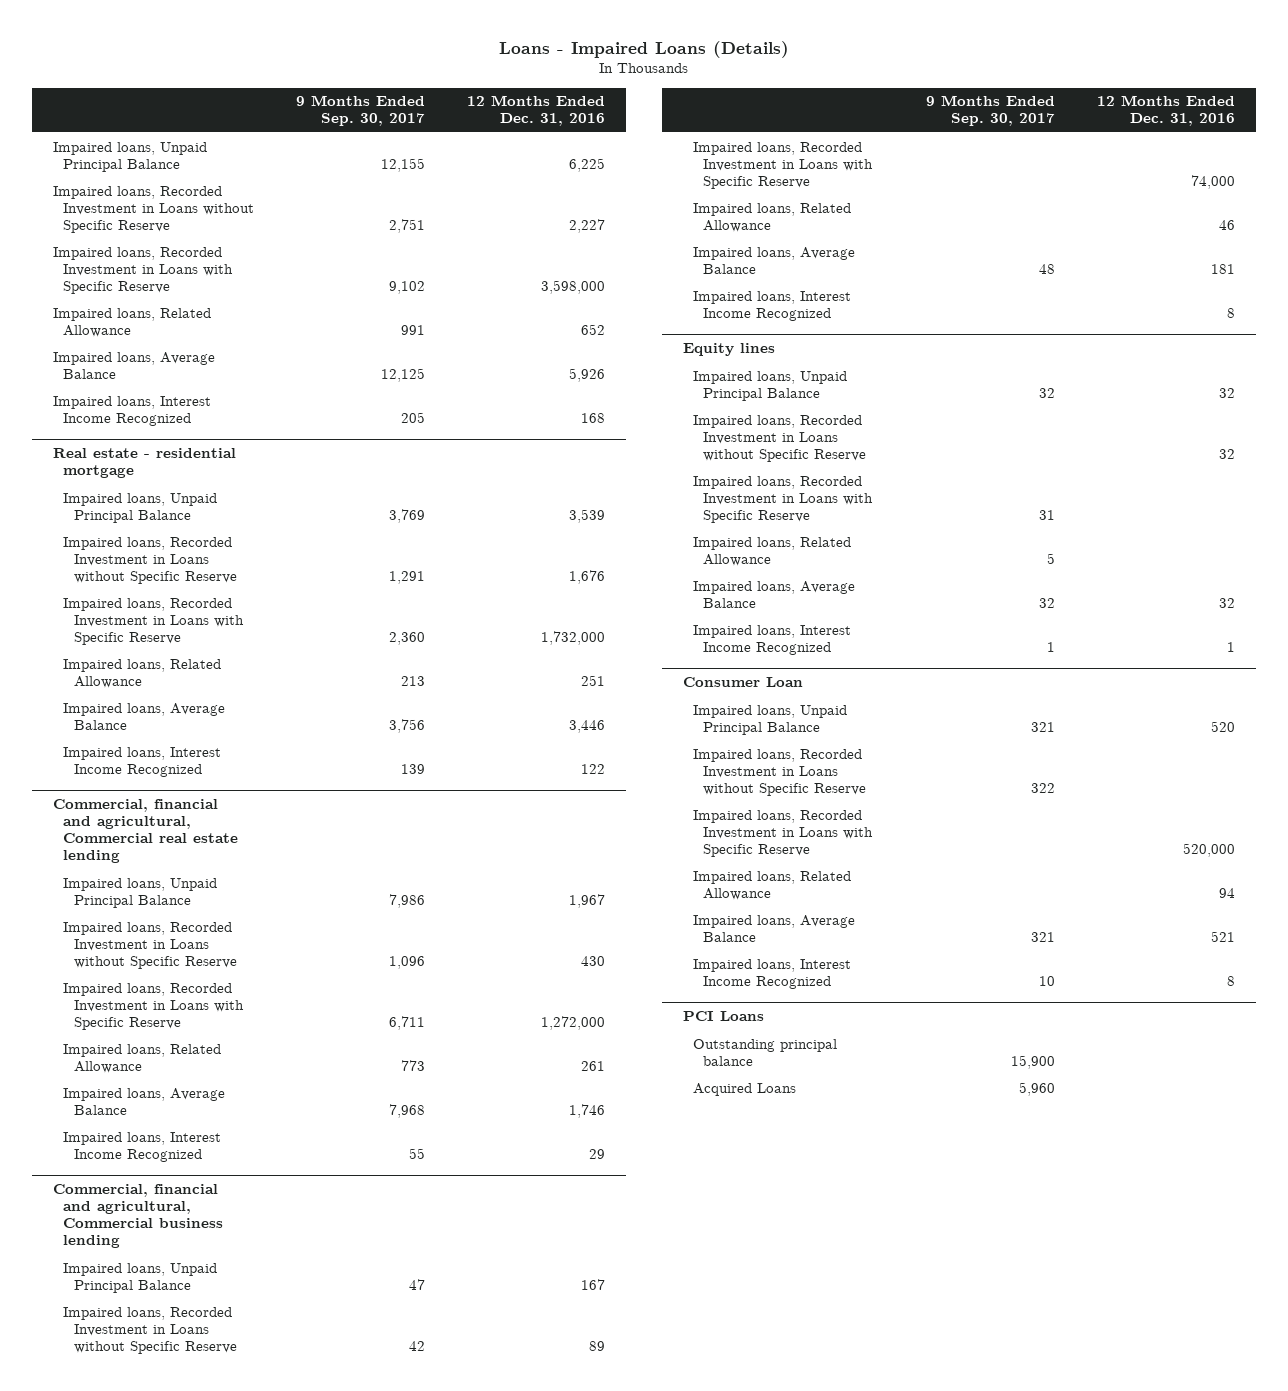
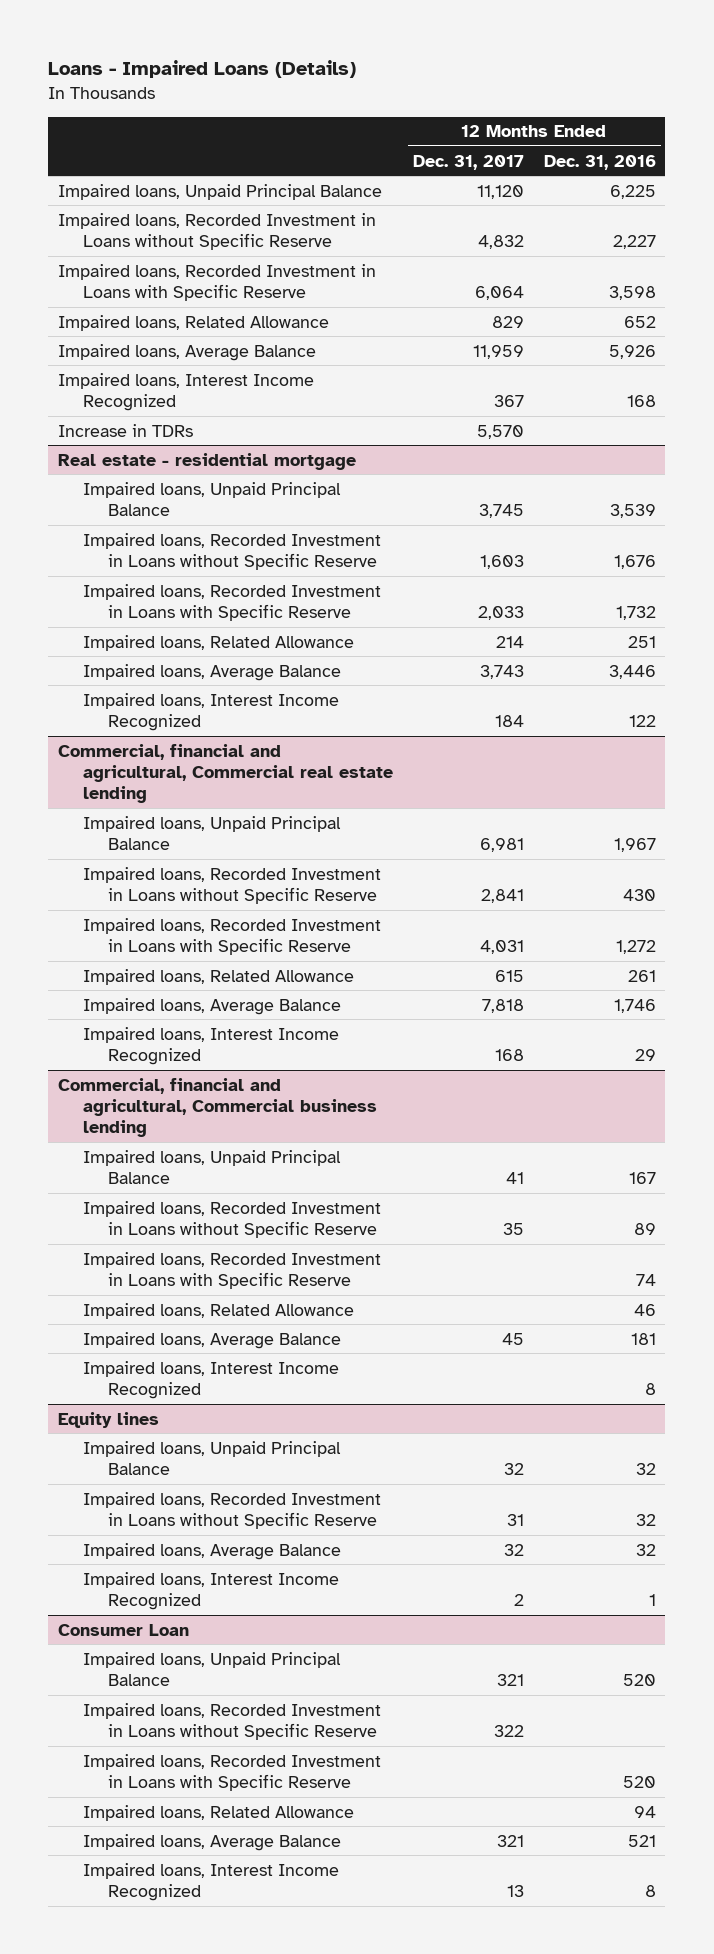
[296,95,426,127] 9 Months Ended Sep. 30, 2017 -> none
none -> [412,154,524,170] Dec. 31, 2017
[541,279,606,294] 3,598,000 -> [608,285,656,300] 3,598
none -> [58,423,194,437] Increase in TDRs
[541,630,606,645] 1,732,000 -> [615,605,656,620] 1,732
[541,1015,606,1030] 1,272,000 -> [615,939,656,954] 1,272
[1190,174,1235,189] 74,000 -> [635,1273,656,1286] 74
[693,475,874,523] Impaired loans, Recorded Investment in Loans with Specific Reserve -> none
[693,536,852,566] Impaired loans, Related Allowance -> none
[1182,842,1235,857] 520,000 -> [622,1775,656,1788] 520
[682,1011,764,1022] PCI Loans -> none
[693,1038,838,1066] Outstanding principal balance -> none
[693,1082,797,1096] Acquired Loans -> none

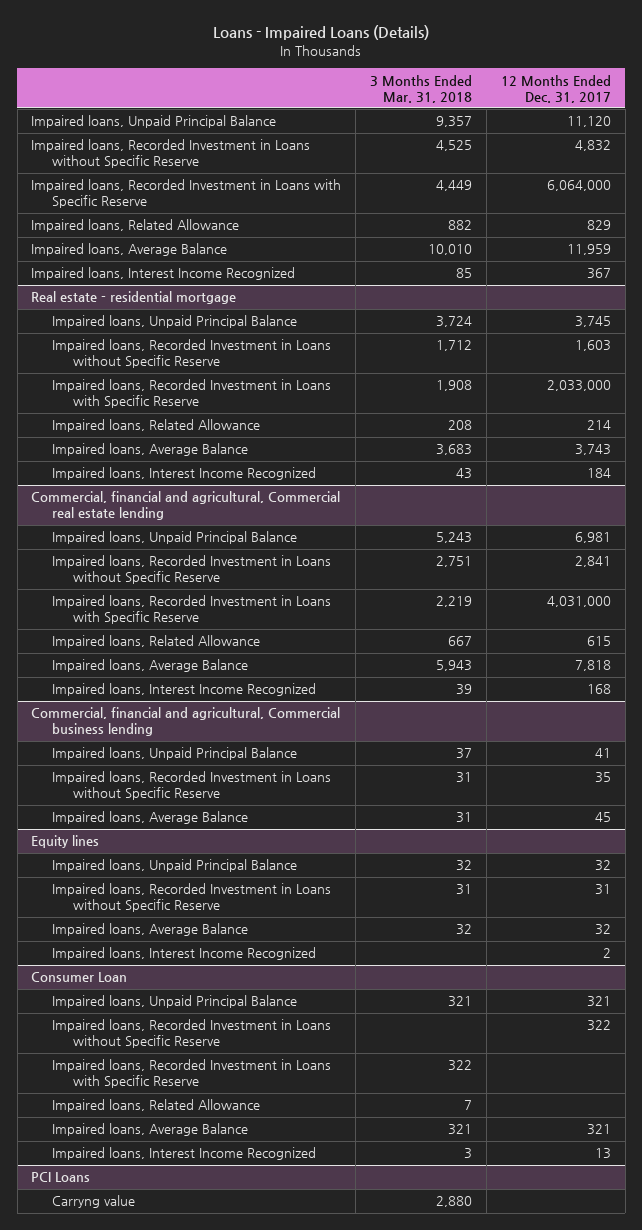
[543,154,656,170] Dec. 31, 2016 -> none
none -> [370,74,473,103] 3 Months Ended Mar. 31, 2018
[474,285,524,300] 6,064 -> [546,180,611,192] 6,064,000
[58,423,194,437] Increase in TDRs -> none
[477,605,524,620] 2,033 -> [546,380,611,392] 2,033,000
[479,939,524,954] 4,031 -> [546,596,611,608] 4,031,000
[83,1251,382,1289] Impaired loans, Recorded Investment in Loans with Specific Reserve -> none
[83,1302,355,1319] Impaired loans, Related Allowance -> none
[83,1360,340,1399] Impaired loans, Interest Income Recognized -> none
none -> [31,1172,91,1183] PCI Loans
none -> [52,1195,136,1209] Carryng value

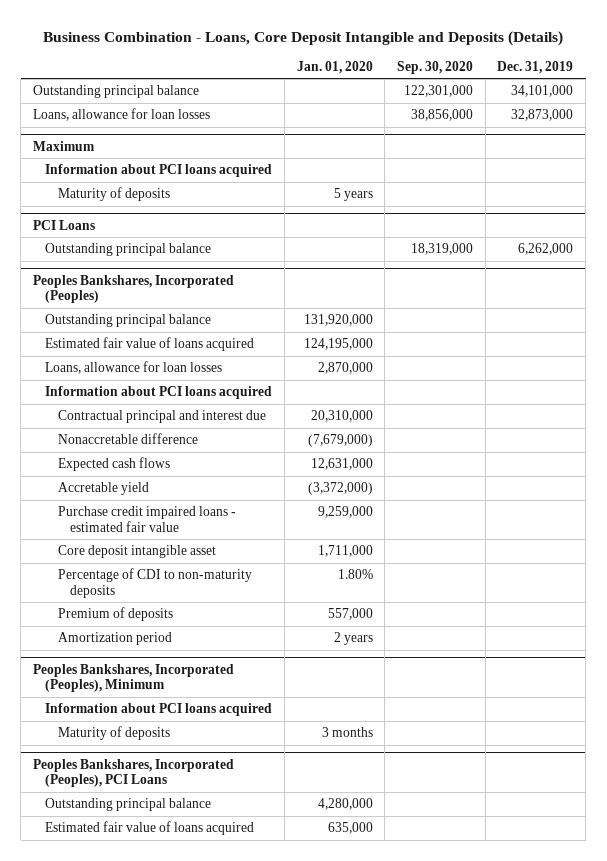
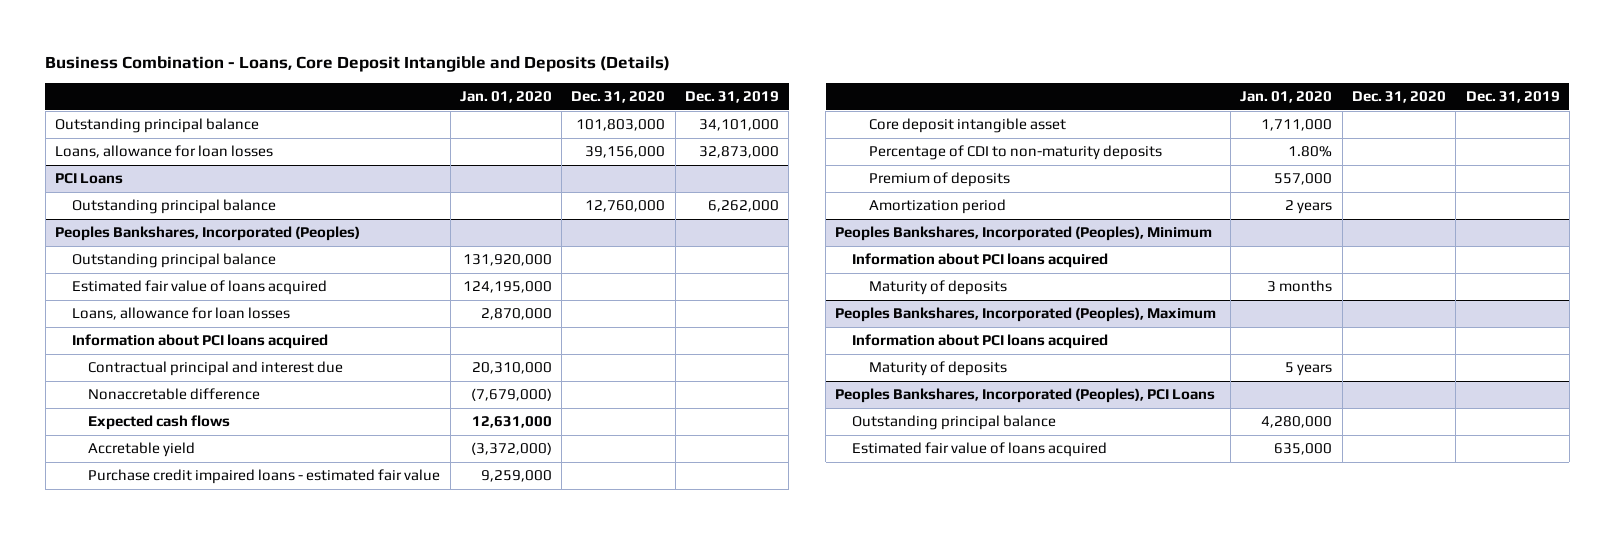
[397,61,474,75] Sep. 30, 2020 -> none
none -> [571,91,666,104] Dec. 31, 2020
[33,140,96,151] Maximum -> none
[45,164,273,178] Information about PCI loans acquired -> none
[57,187,170,202] Maturity of deposits -> none
none -> [835,307,1217,323] Peoples Bankshares, Incorporated (Peoples), Maximum
none -> [852,334,1109,350] Information about PCI loans acquired
none -> [868,361,1007,377] Maturity of deposits

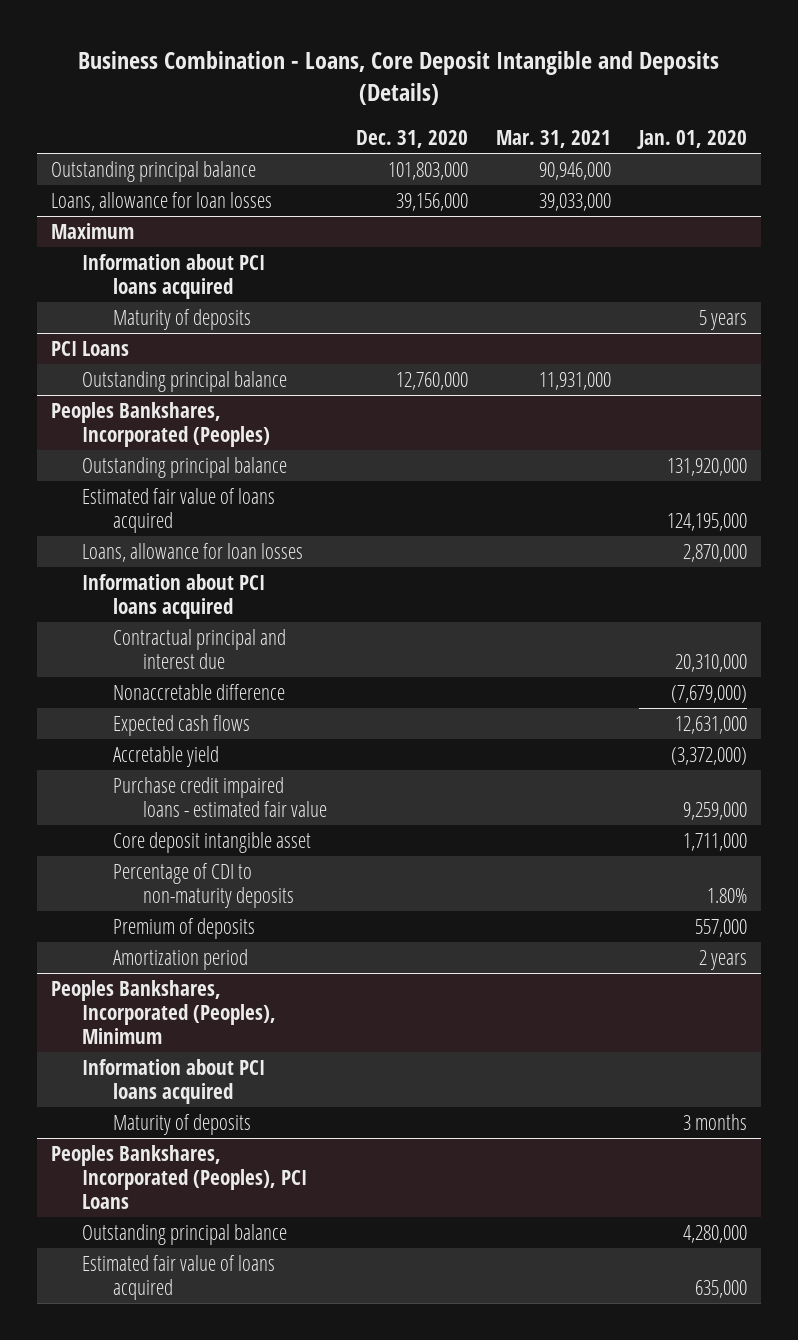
[685,91,780,104] Dec. 31, 2019 -> none
none -> [495,129,611,148] Mar. 31, 2021
none -> [51,223,135,240] Maximum
none -> [81,254,265,299] Information about PCI loans acquired
none -> [112,309,251,331] Maturity of deposits
[835,307,1217,323] Peoples Bankshares, Incorporated (Peoples), Maximum -> none
[852,334,1109,350] Information about PCI loans acquired -> none
[868,361,1007,377] Maturity of deposits -> none

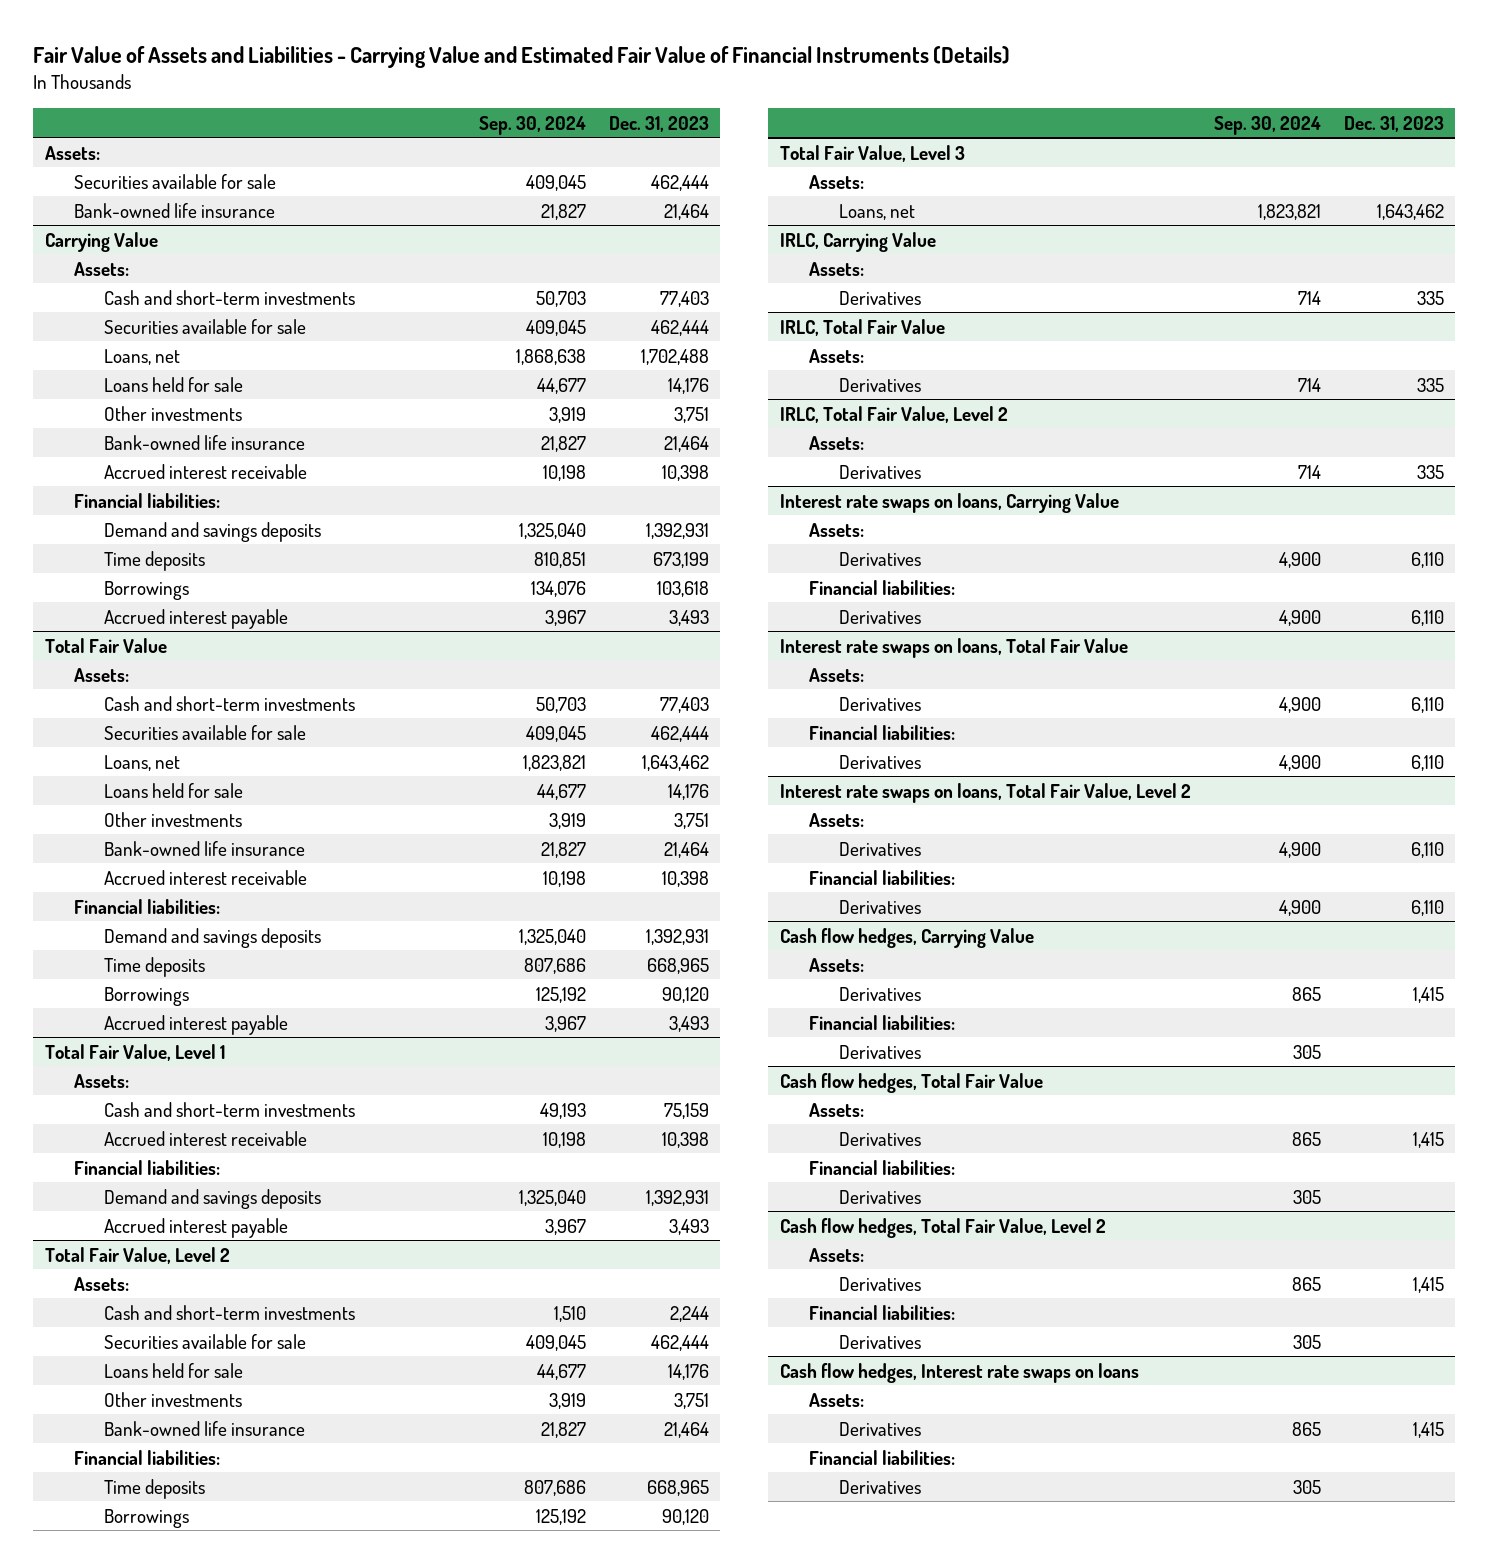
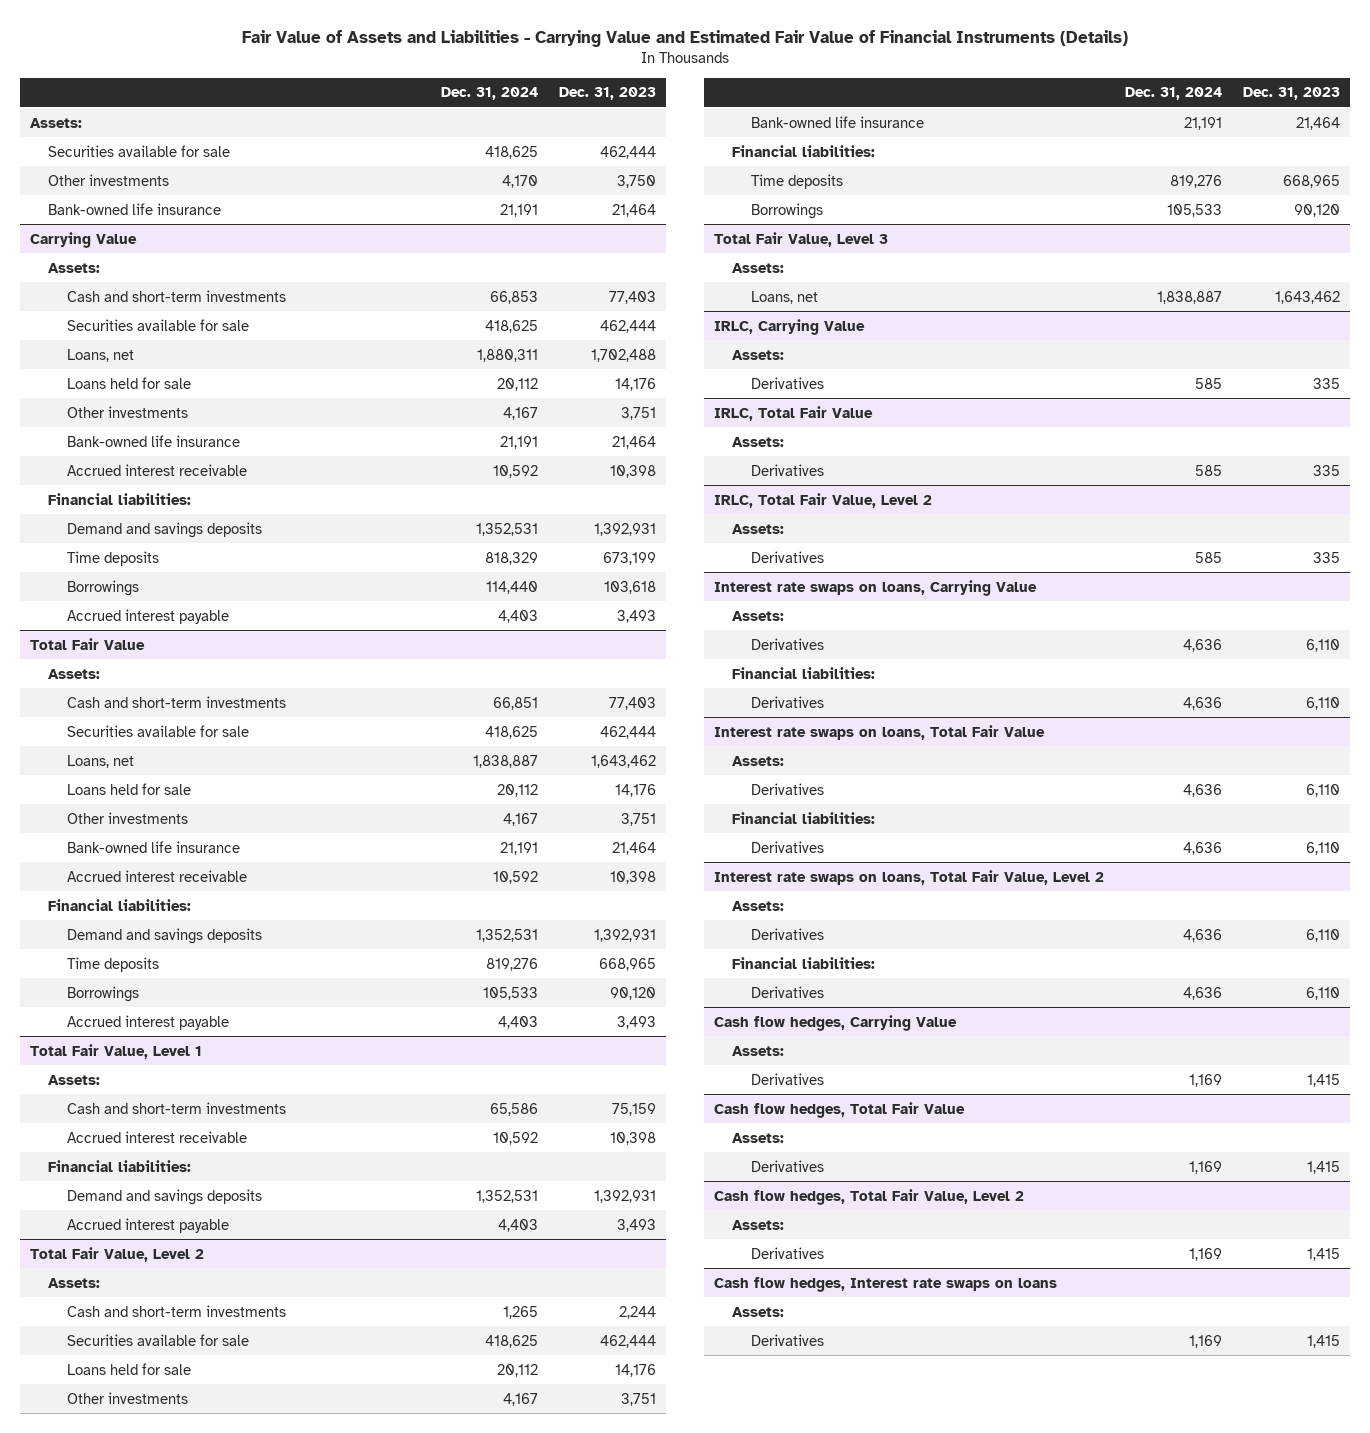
[478,115,586,135] Sep. 30, 2024 -> none
none -> [440,87,538,101] Dec. 31, 2024
none -> [48,173,170,186] Other investments
[809,1014,956,1030] Financial liabilities: -> none
[838,1044,921,1059] Derivatives -> none
[809,1159,956,1175] Financial liabilities: -> none
[838,1189,921,1204] Derivatives -> none
[809,1304,956,1320] Financial liabilities: -> none
[838,1334,921,1349] Derivatives -> none
[809,1449,956,1465] Financial liabilities: -> none
[838,1479,921,1494] Derivatives -> none

